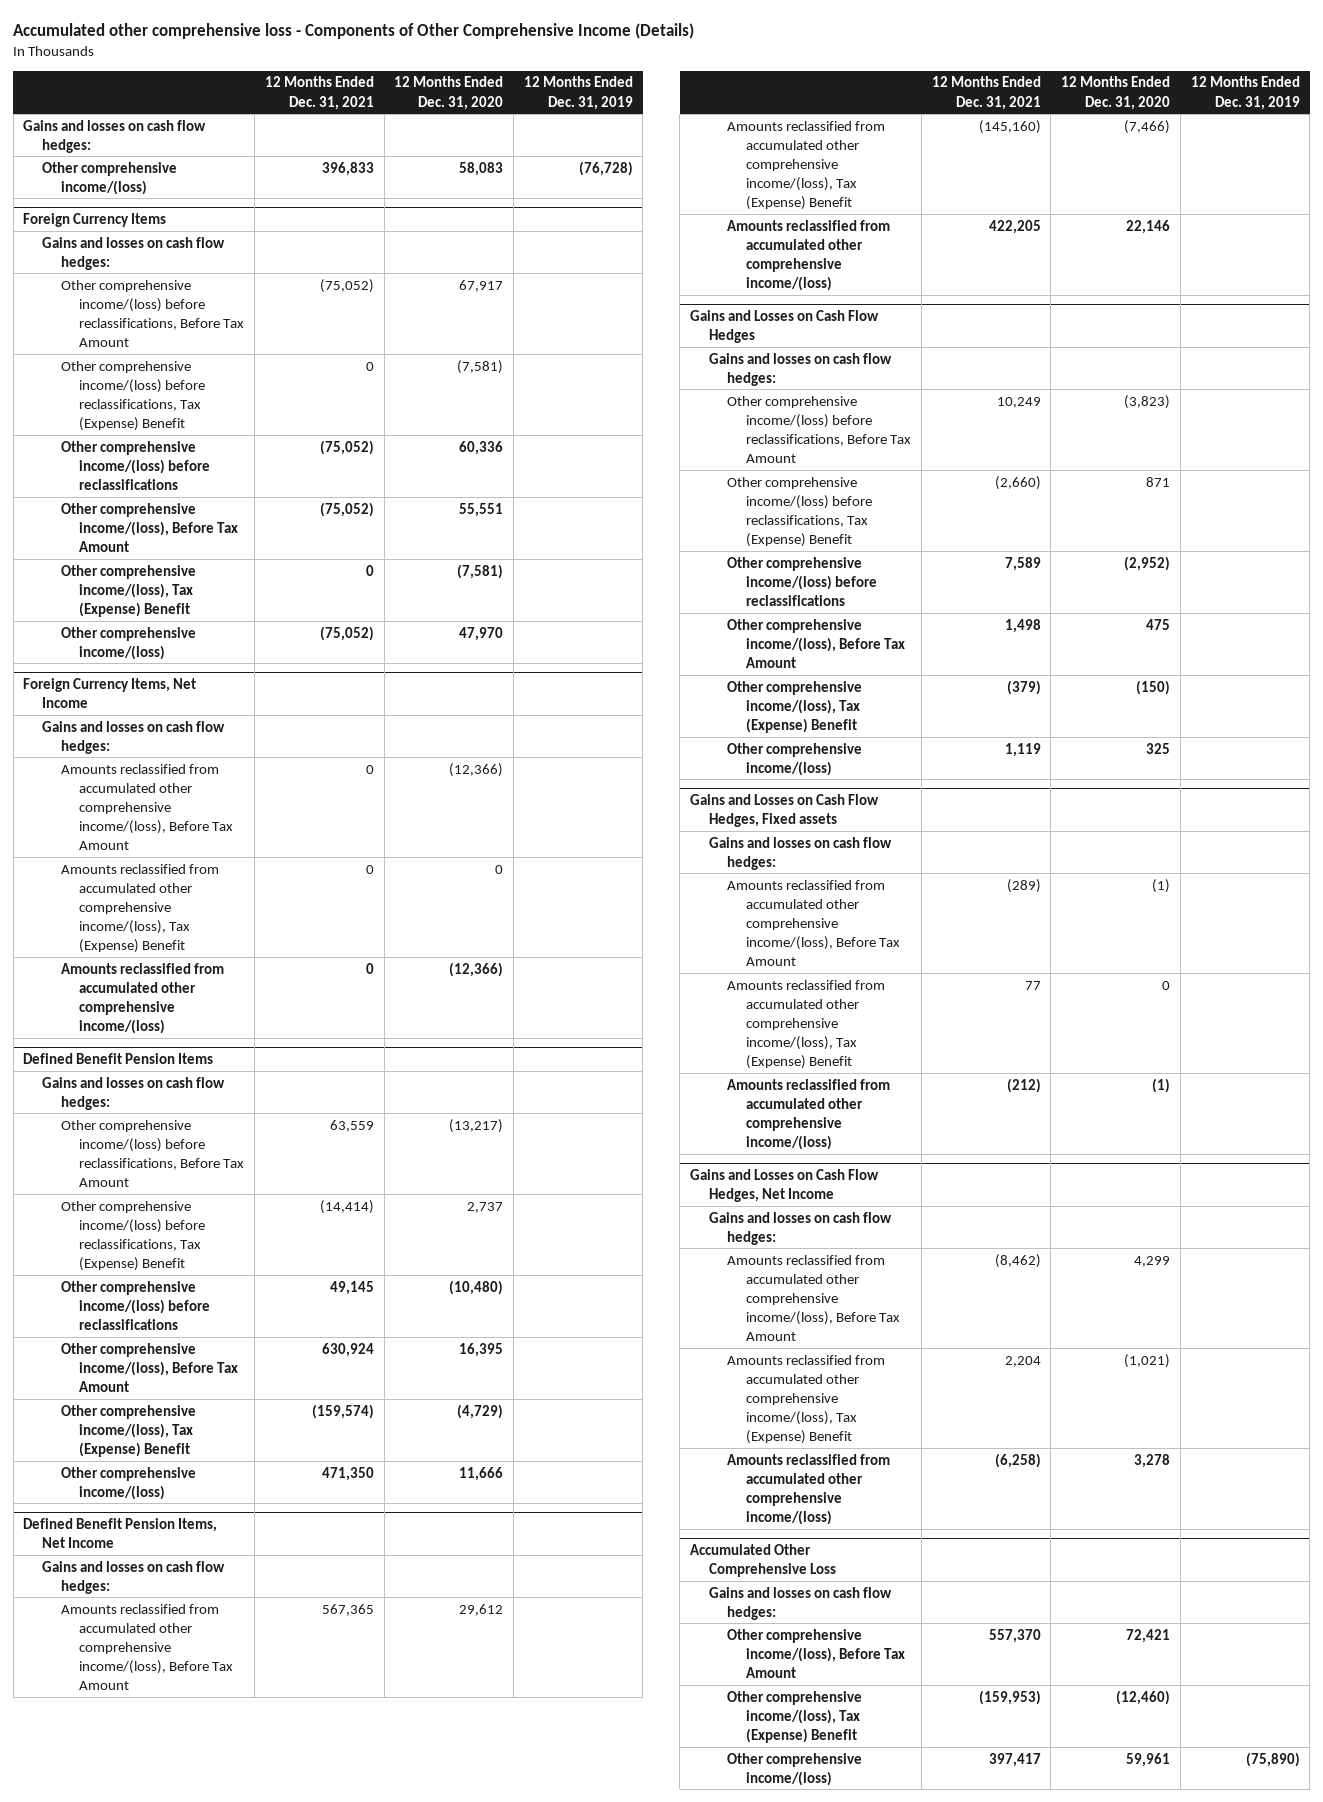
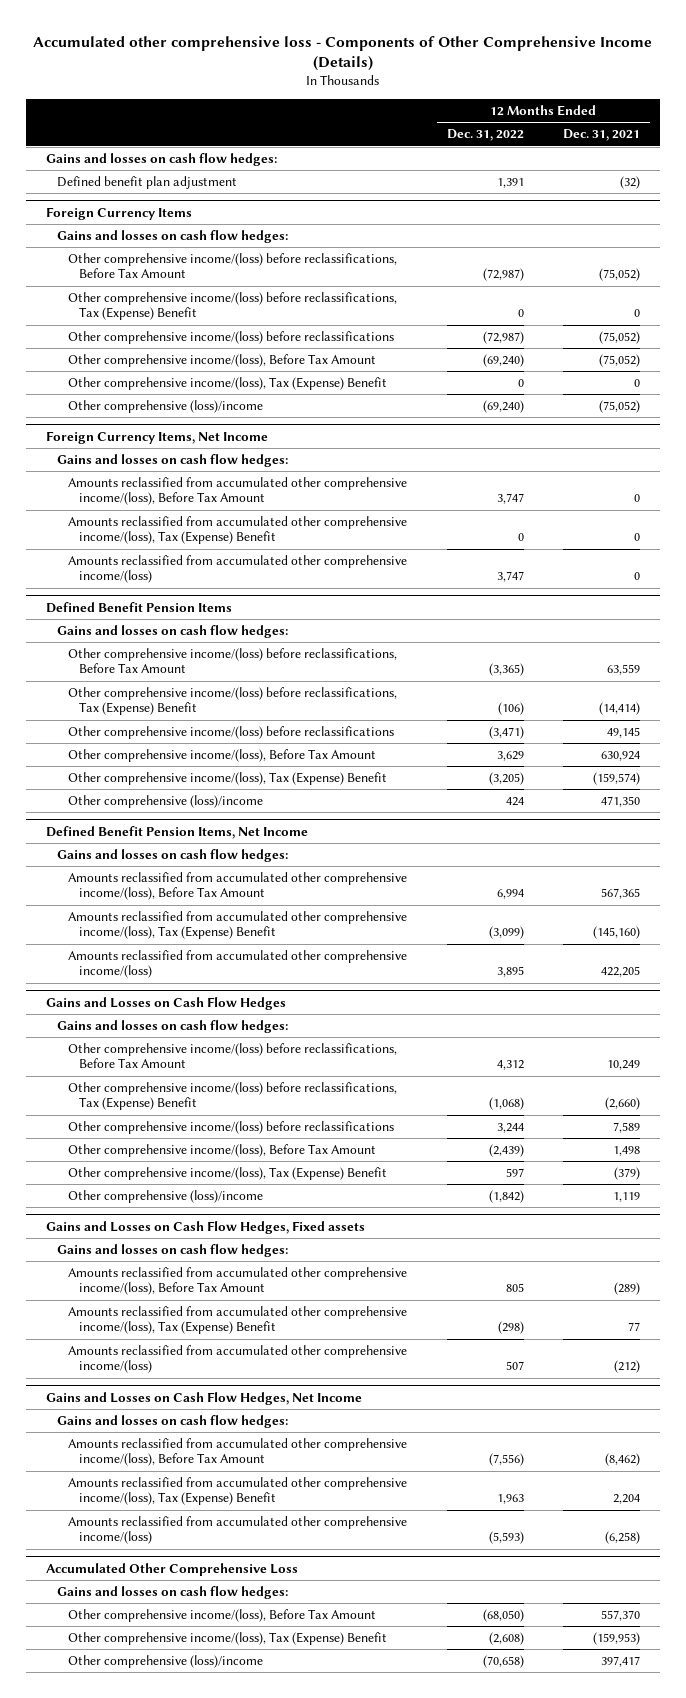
[394,76,504,110] 12 Months Ended Dec. 31, 2020 -> none
[523,76,633,110] 12 Months Ended Dec. 31, 2019 -> none
none -> [446,129,524,142] Dec. 31, 2022
[42,161,178,195] Other comprehensive income/(loss) -> none
none -> [57,176,238,190] Defined benefit plan adjustment
[60,626,196,660] Other comprehensive income/(loss) -> [68,400,264,414] Other comprehensive (loss)/income
[60,1466,196,1500] Other comprehensive income/(loss) -> [68,795,264,809] Other comprehensive (loss)/income
[727,742,863,776] Other comprehensive income/(loss) -> [68,1190,264,1204] Other comprehensive (loss)/income
[727,1752,863,1786] Other comprehensive income/(loss) -> [68,1655,264,1669] Other comprehensive (loss)/income

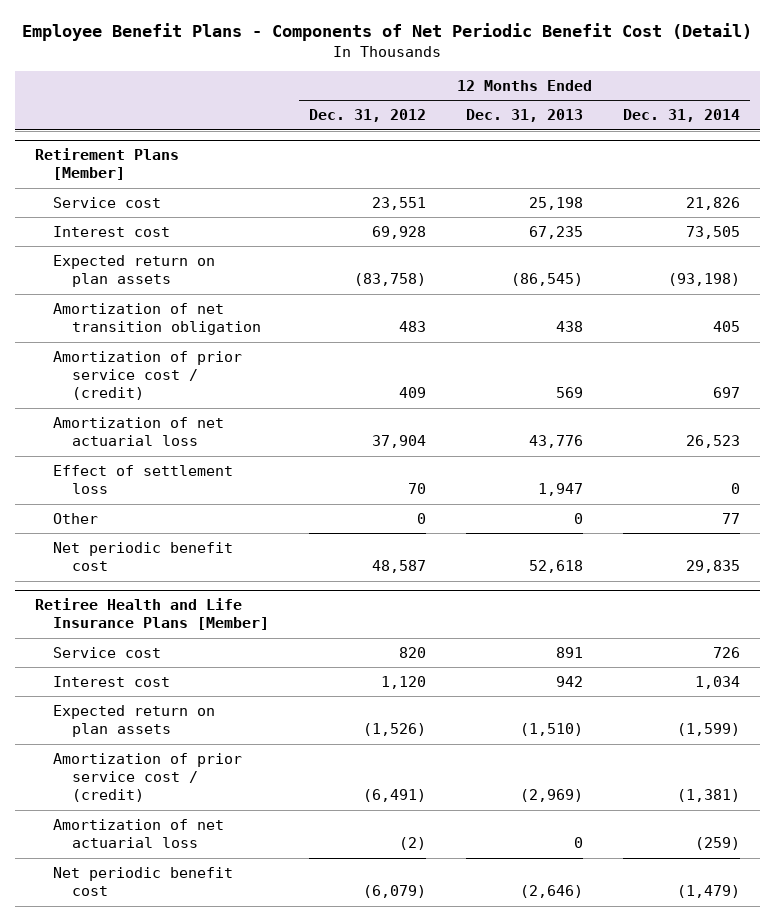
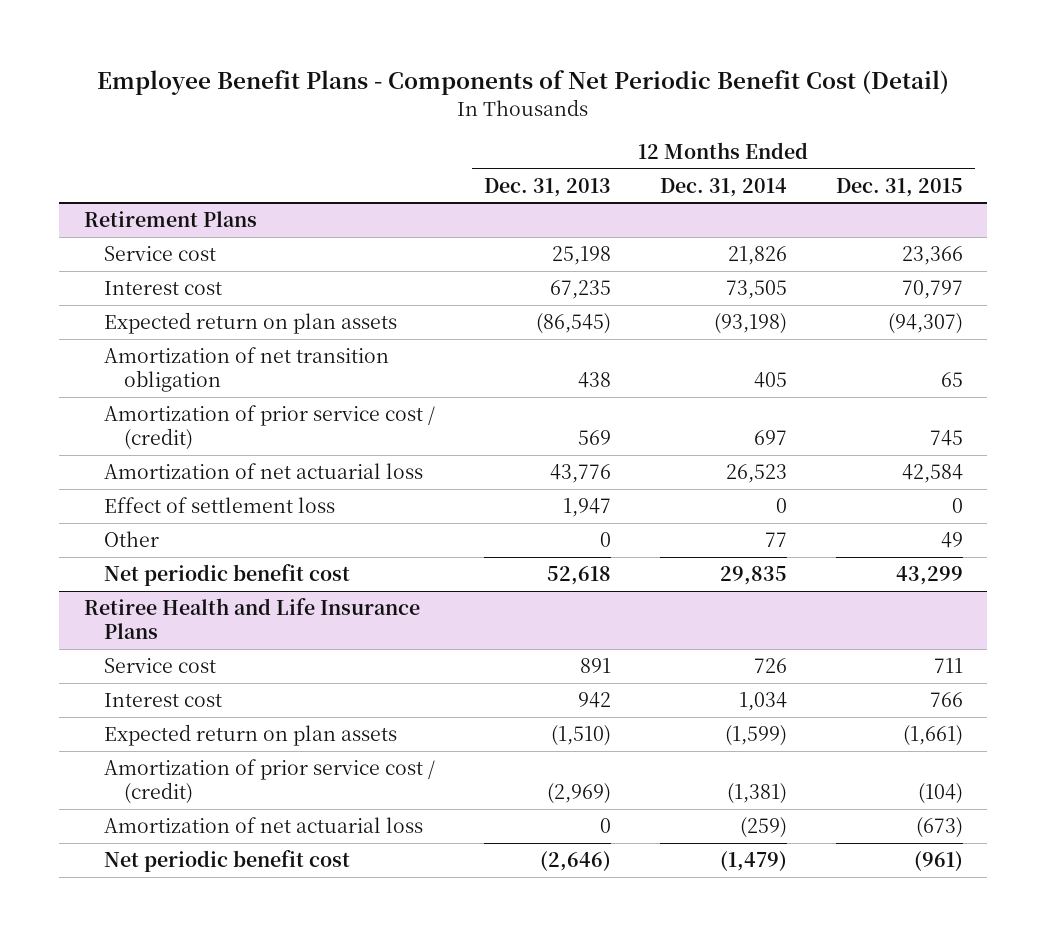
[309,109,427,123] Dec. 31, 2012 -> none
none -> [835,177,963,197] Dec. 31, 2015
[34,148,179,181] Retirement Plans [Member] -> [83,210,257,227] Retirement Plans
[34,598,270,631] Retiree Health and Life Insurance Plans [Member] -> [83,597,420,639] Retiree Health and Life Insurance Plans

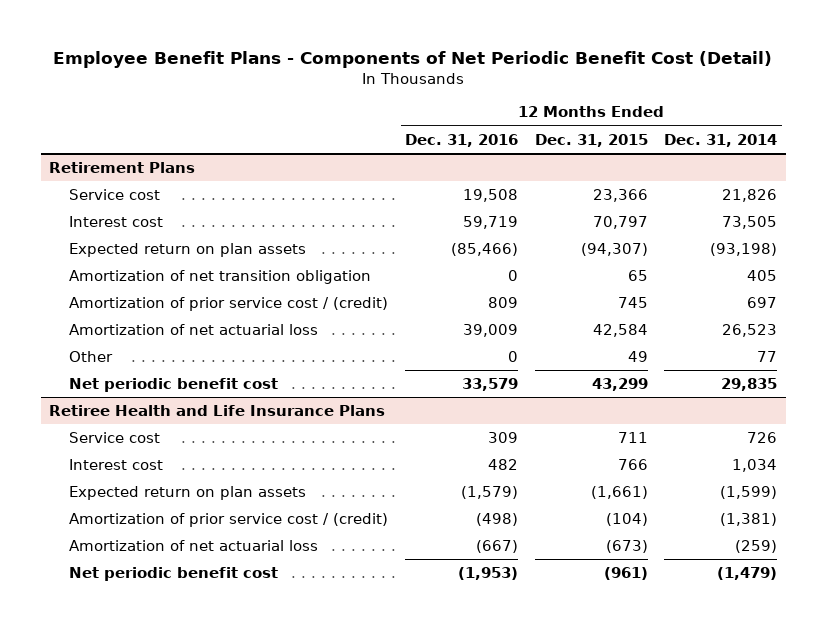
[483,177,611,197] Dec. 31, 2013 -> none
none -> [404,133,518,147] Dec. 31, 2016
[103,496,335,513] Effect of settlement loss -> none

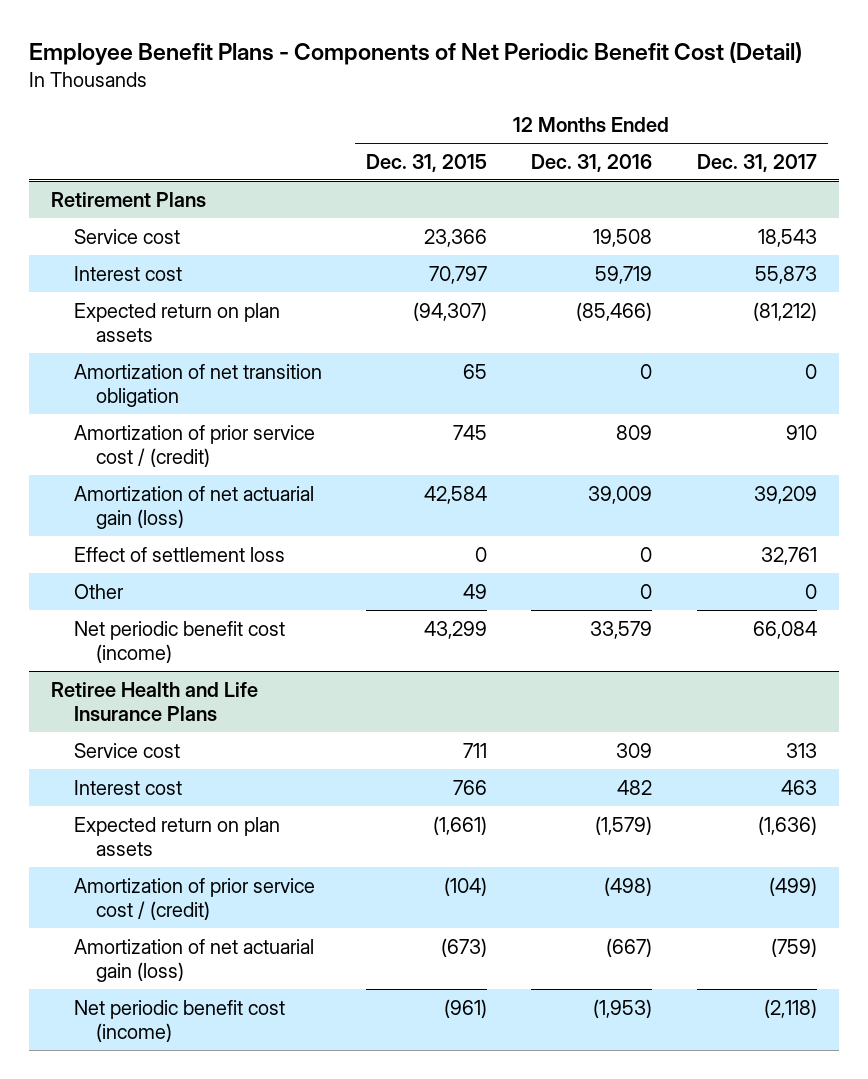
[664,133,778,147] Dec. 31, 2014 -> none
none -> [696,153,817,172] Dec. 31, 2017
[68,324,318,336] Amortization of net actuarial loss -> [73,485,314,529] Amortization of net actuarial gain (loss)
none -> [73,546,285,562] Effect of settlement loss
[68,378,278,393] Net periodic benefit cost -> [73,620,285,663] Net periodic benefit cost (income)
[68,540,318,552] Amortization of net actuarial loss -> [73,938,314,982] Amortization of net actuarial gain (loss)
[68,567,278,582] Net periodic benefit cost -> [73,999,285,1042] Net periodic benefit cost (income)

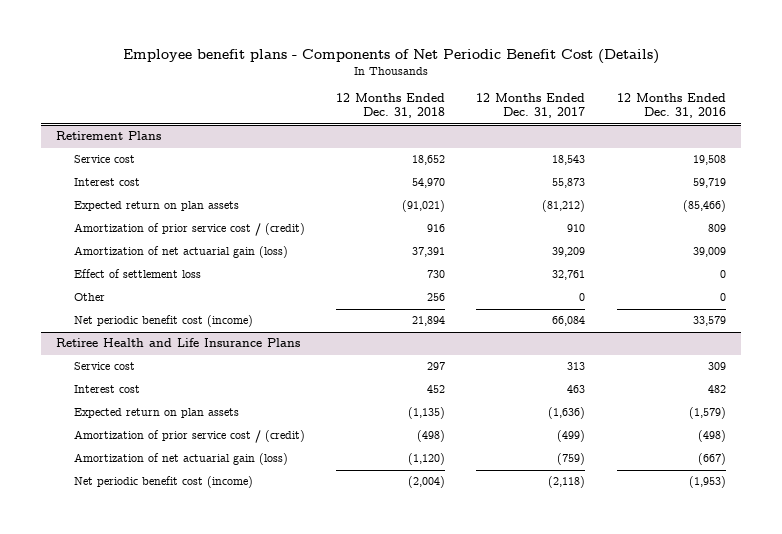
[28,41,802,65] Employee Benefit Plans - Components of Net Periodic Benefit Cost (Detail) -> [123,48,660,64] Employee benefit plans - Components of Net Periodic Benefit Cost (Details)
[366,153,488,172] Dec. 31, 2015 -> none
none -> [336,93,446,119] 12 Months Ended Dec. 31, 2018
[73,363,322,407] Amortization of net transition obligation -> none

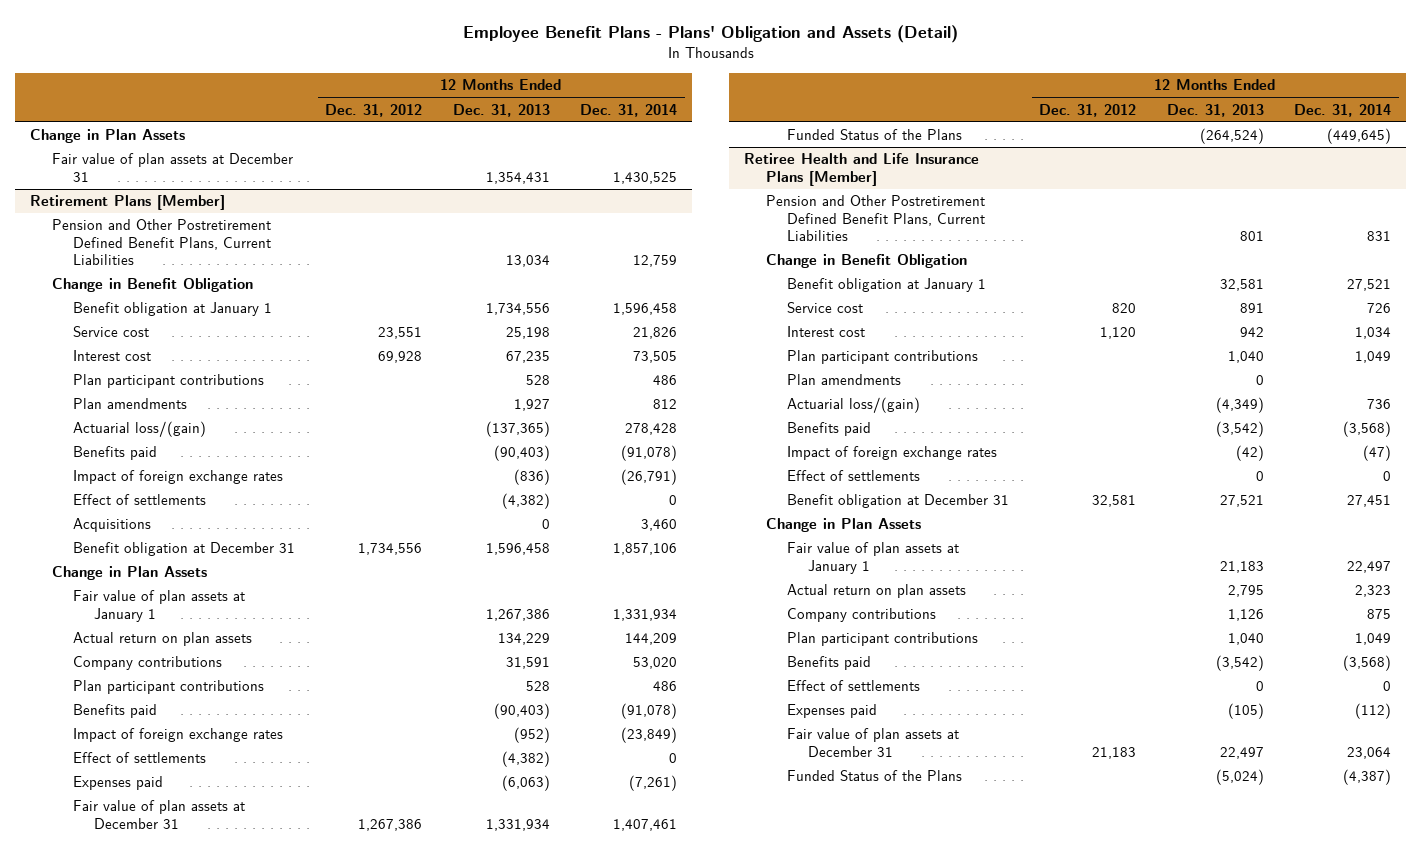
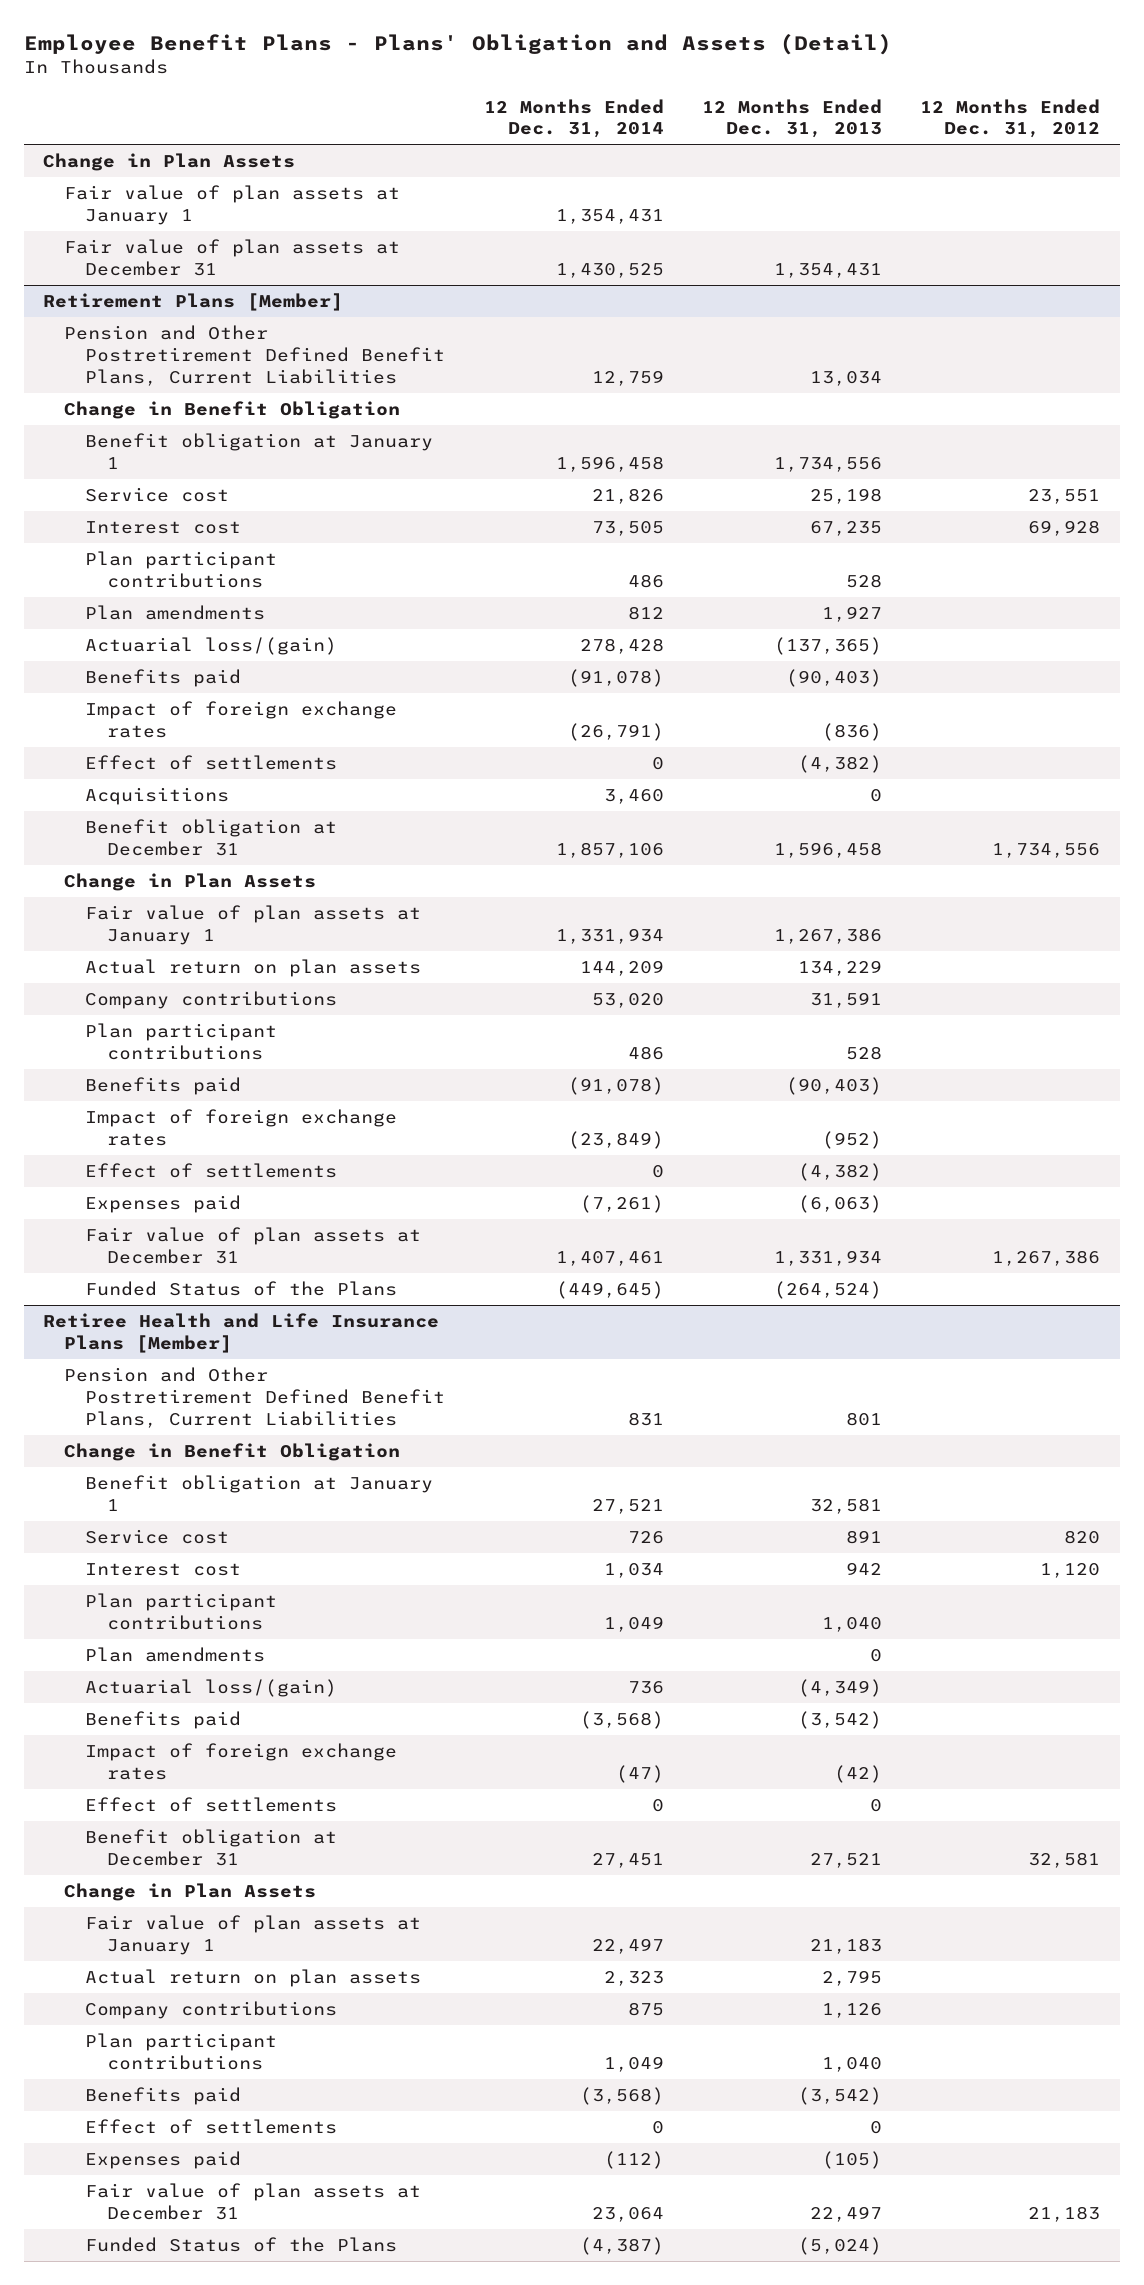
none -> [64,185,401,225] Fair value of plan assets at January 1

